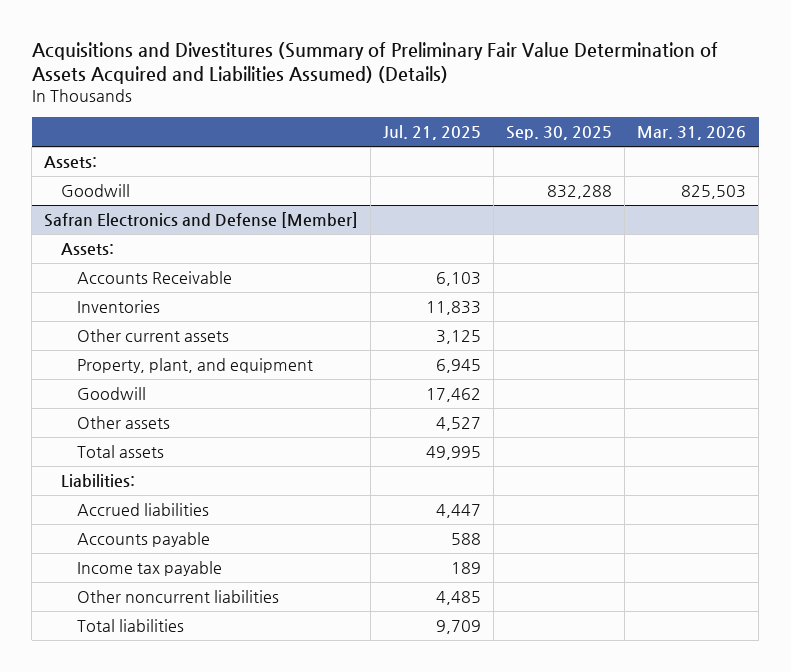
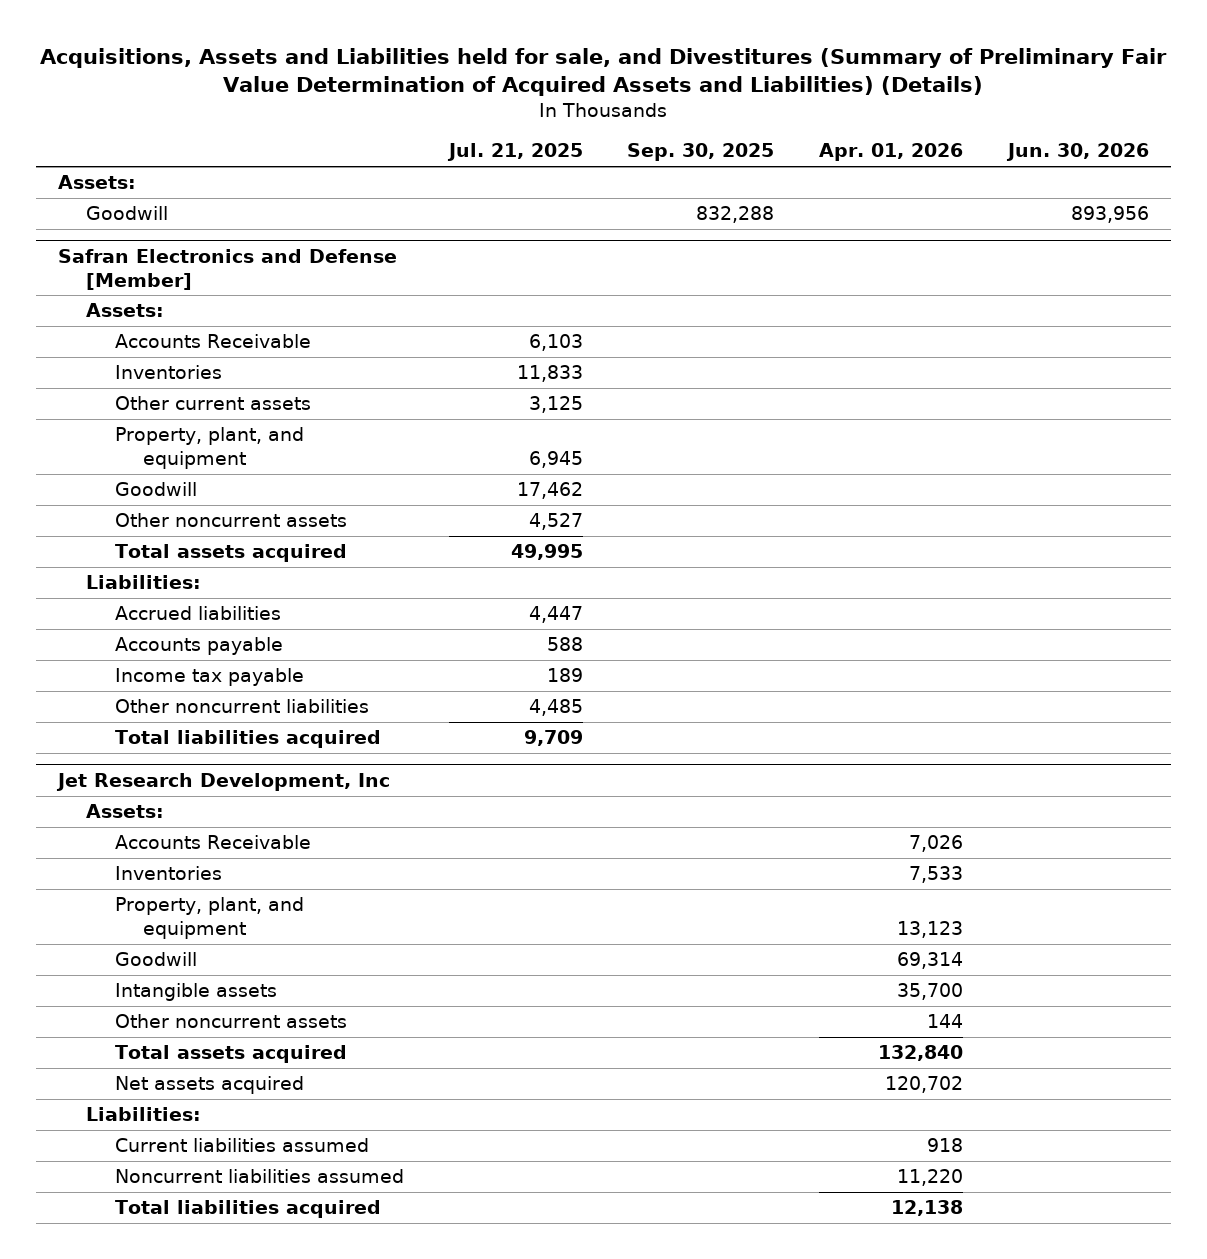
[31,42,718,85] Acquisitions and Divestitures (Summary of Preliminary Fair Value Determination of Assets Acquired and Liabilities Assumed) (Details) -> [40,47,1168,97] Acquisitions, Assets and Liabilities held for sale, and Divestitures (Summary of Preliminary Fair Value Determination of Acquired Assets and Liabilities) (Details)
[637,126,747,141] Mar. 31, 2026 -> none
none -> [819,143,964,162] Apr. 01, 2026
none -> [1006,143,1150,162] Jun. 30, 2026
[76,416,170,430] Other assets -> [114,513,347,528] Other noncurrent assets
[76,445,164,459] Total assets -> [114,544,347,563] Total assets acquired
[76,619,184,633] Total liabilities -> [114,730,381,749] Total liabilities acquired
none -> [55,773,390,792] Jet Research Development, Inc
none -> [86,804,165,819] Assets:
none -> [114,835,311,850] Accounts Receivable
none -> [114,866,222,881] Inventories
none -> [114,897,304,939] Property, plant, and equipment
none -> [114,952,197,967] Goodwill
none -> [114,983,277,1002] Intangible assets
none -> [114,1014,347,1029] Other noncurrent assets
none -> [114,1045,347,1064] Total assets acquired
none -> [114,1076,304,1095] Net assets acquired
none -> [86,1107,202,1122] Liabilities:
none -> [114,1138,369,1153] Current liabilities assumed
none -> [114,1169,404,1184] Noncurrent liabilities assumed
none -> [114,1200,381,1219] Total liabilities acquired

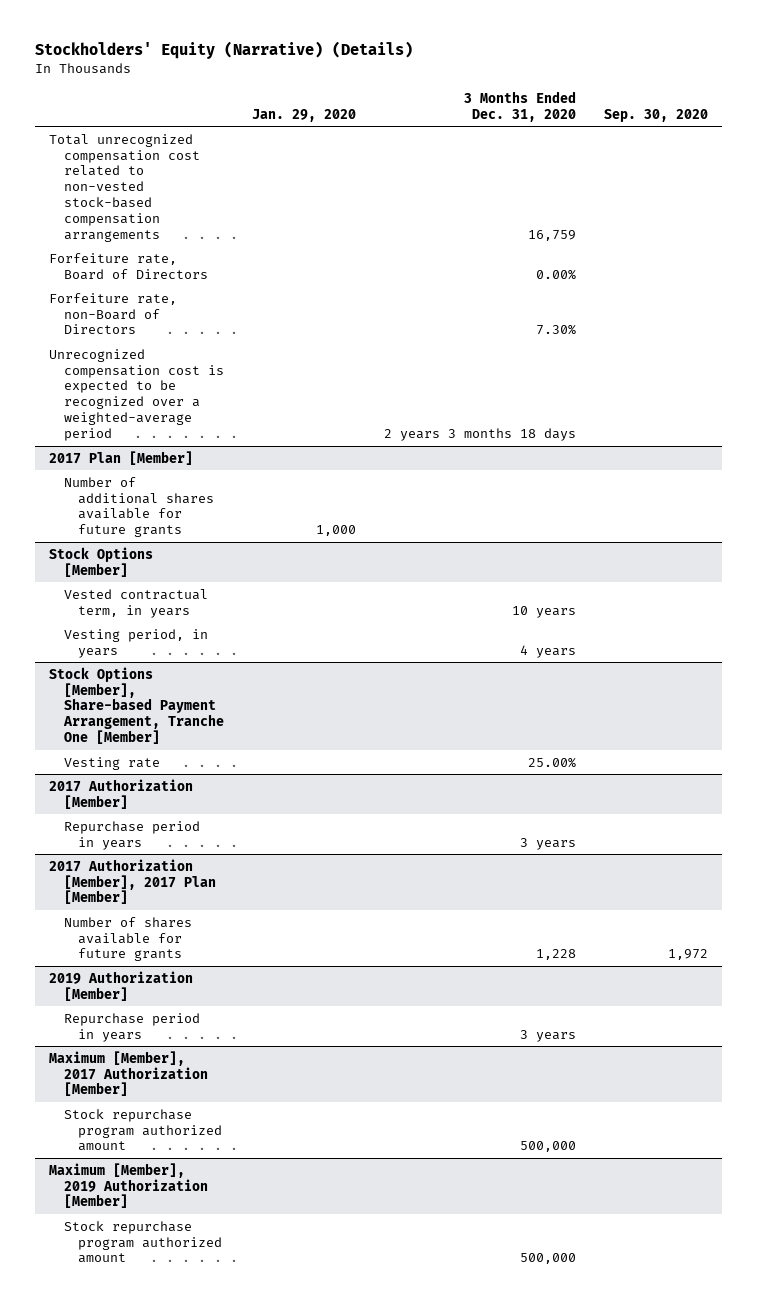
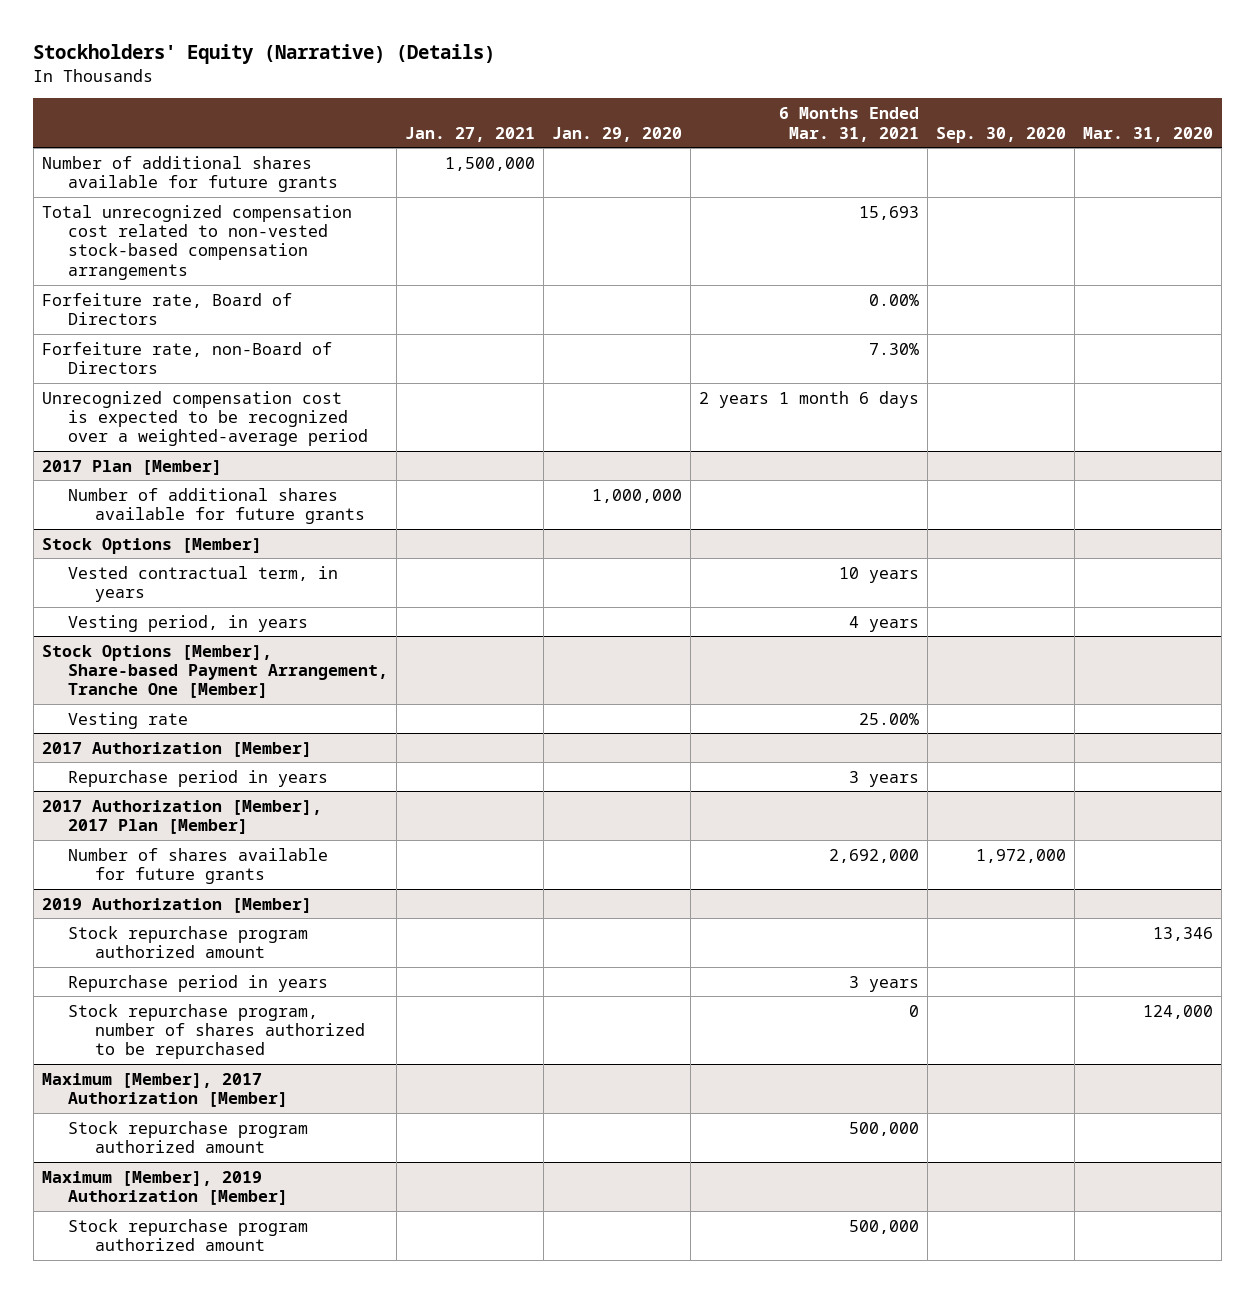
[464,91,577,122] 3 Months Ended Dec. 31, 2020 -> none
none -> [405,126,536,142] Jan. 27, 2021
none -> [779,107,920,142] 6 Months Ended Mar. 31, 2021
none -> [1083,126,1214,142] Mar. 31, 2020
none -> [41,155,339,193] Number of additional shares available for future grants
[315,525,356,537] 1,000 -> [592,488,683,503] 1,000,000
[668,949,709,961] 1,972 -> [976,848,1067,863] 1,972,000
none -> [68,925,309,959] Stock repurchase program authorized amount
none -> [68,1003,365,1060] Stock repurchase program, number of shares authorized to be repurchased

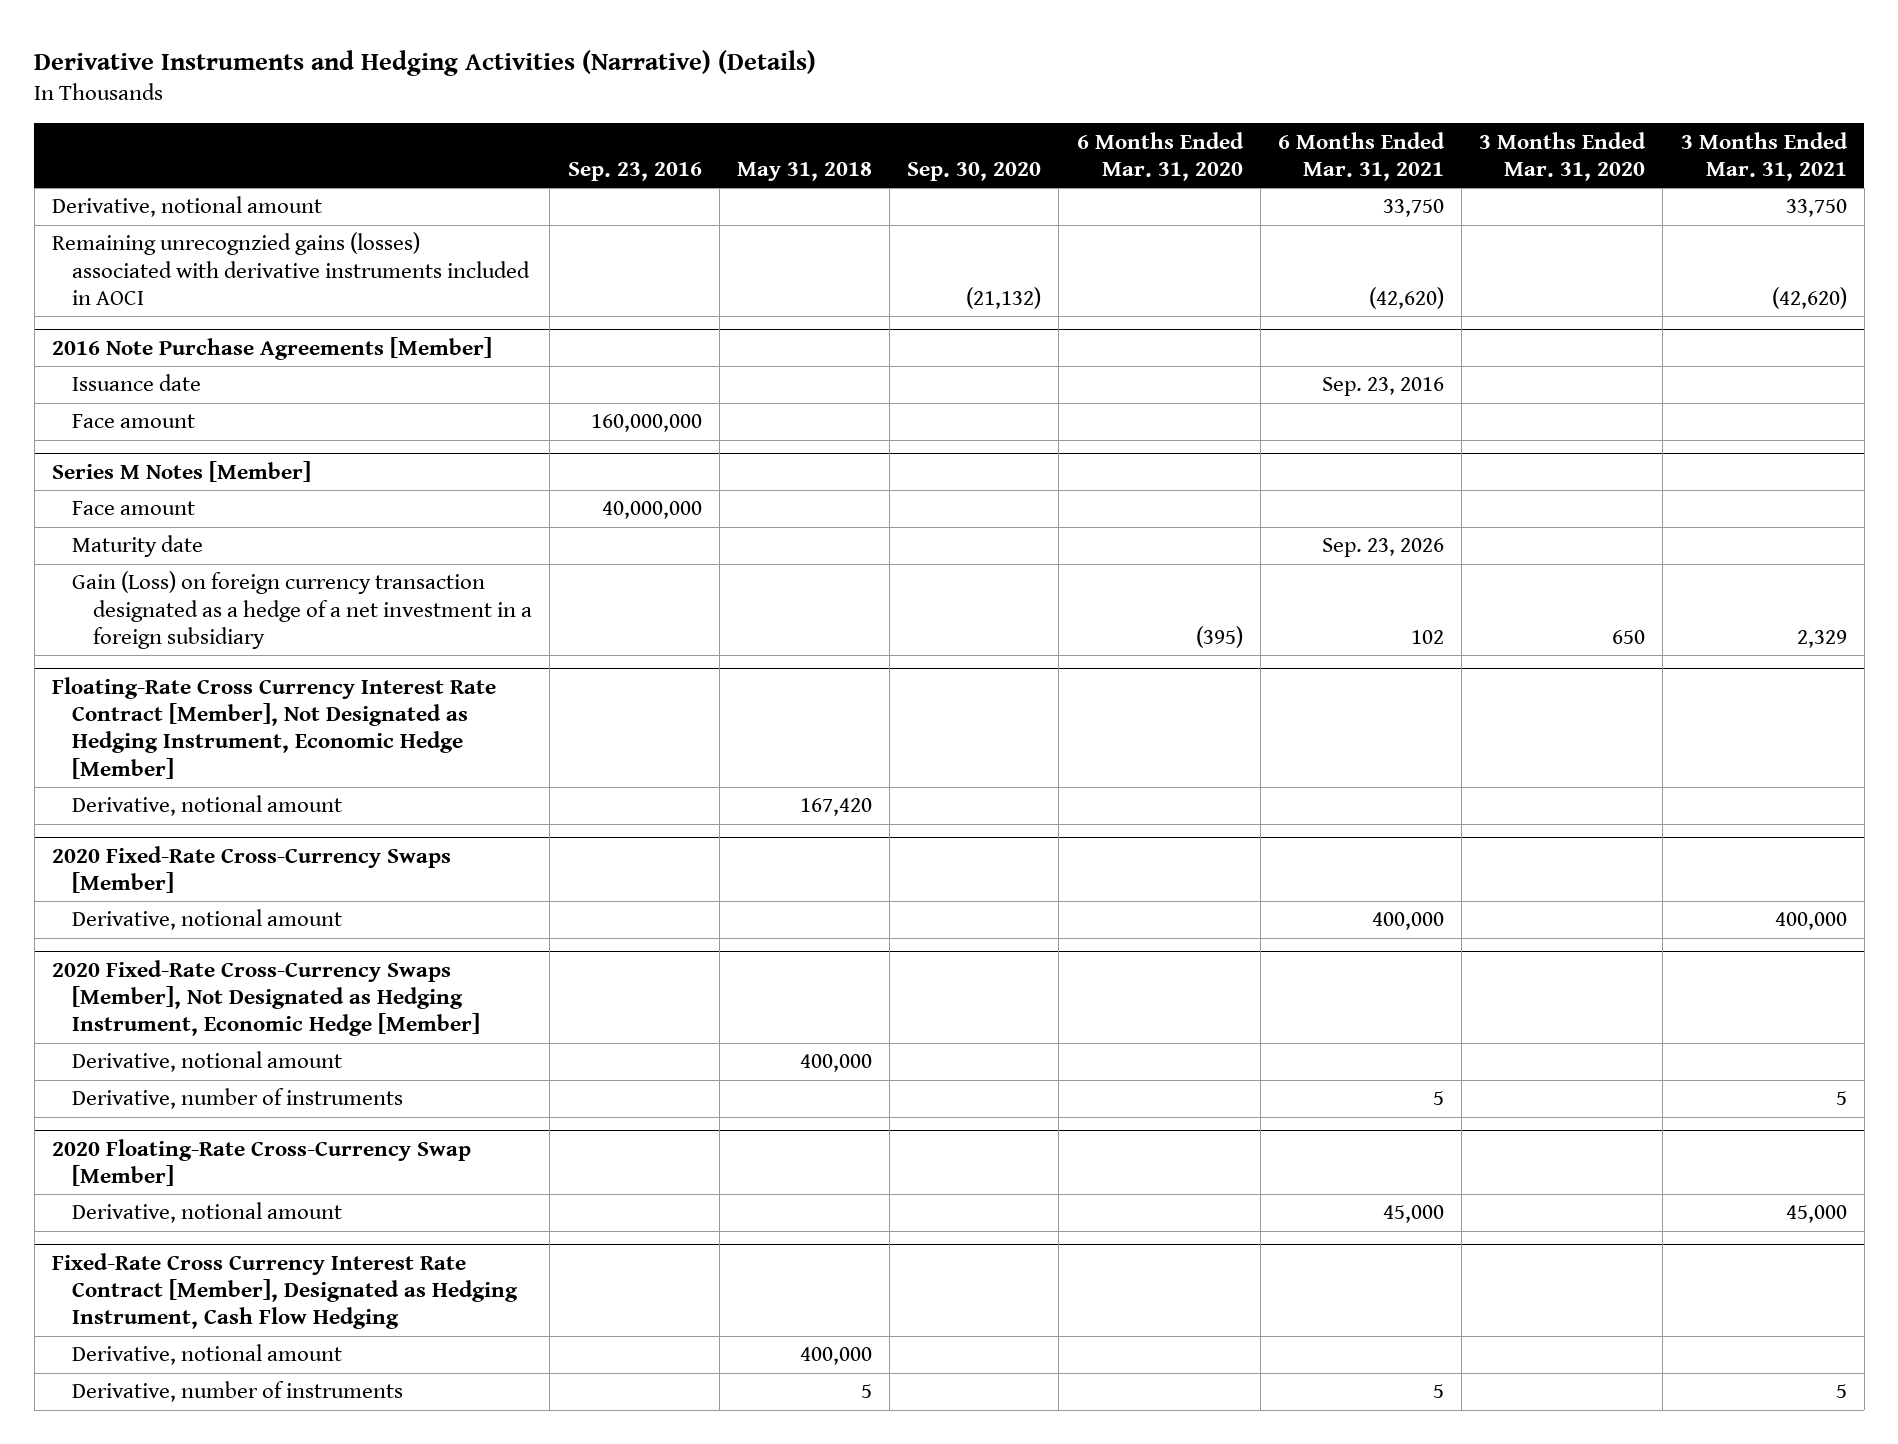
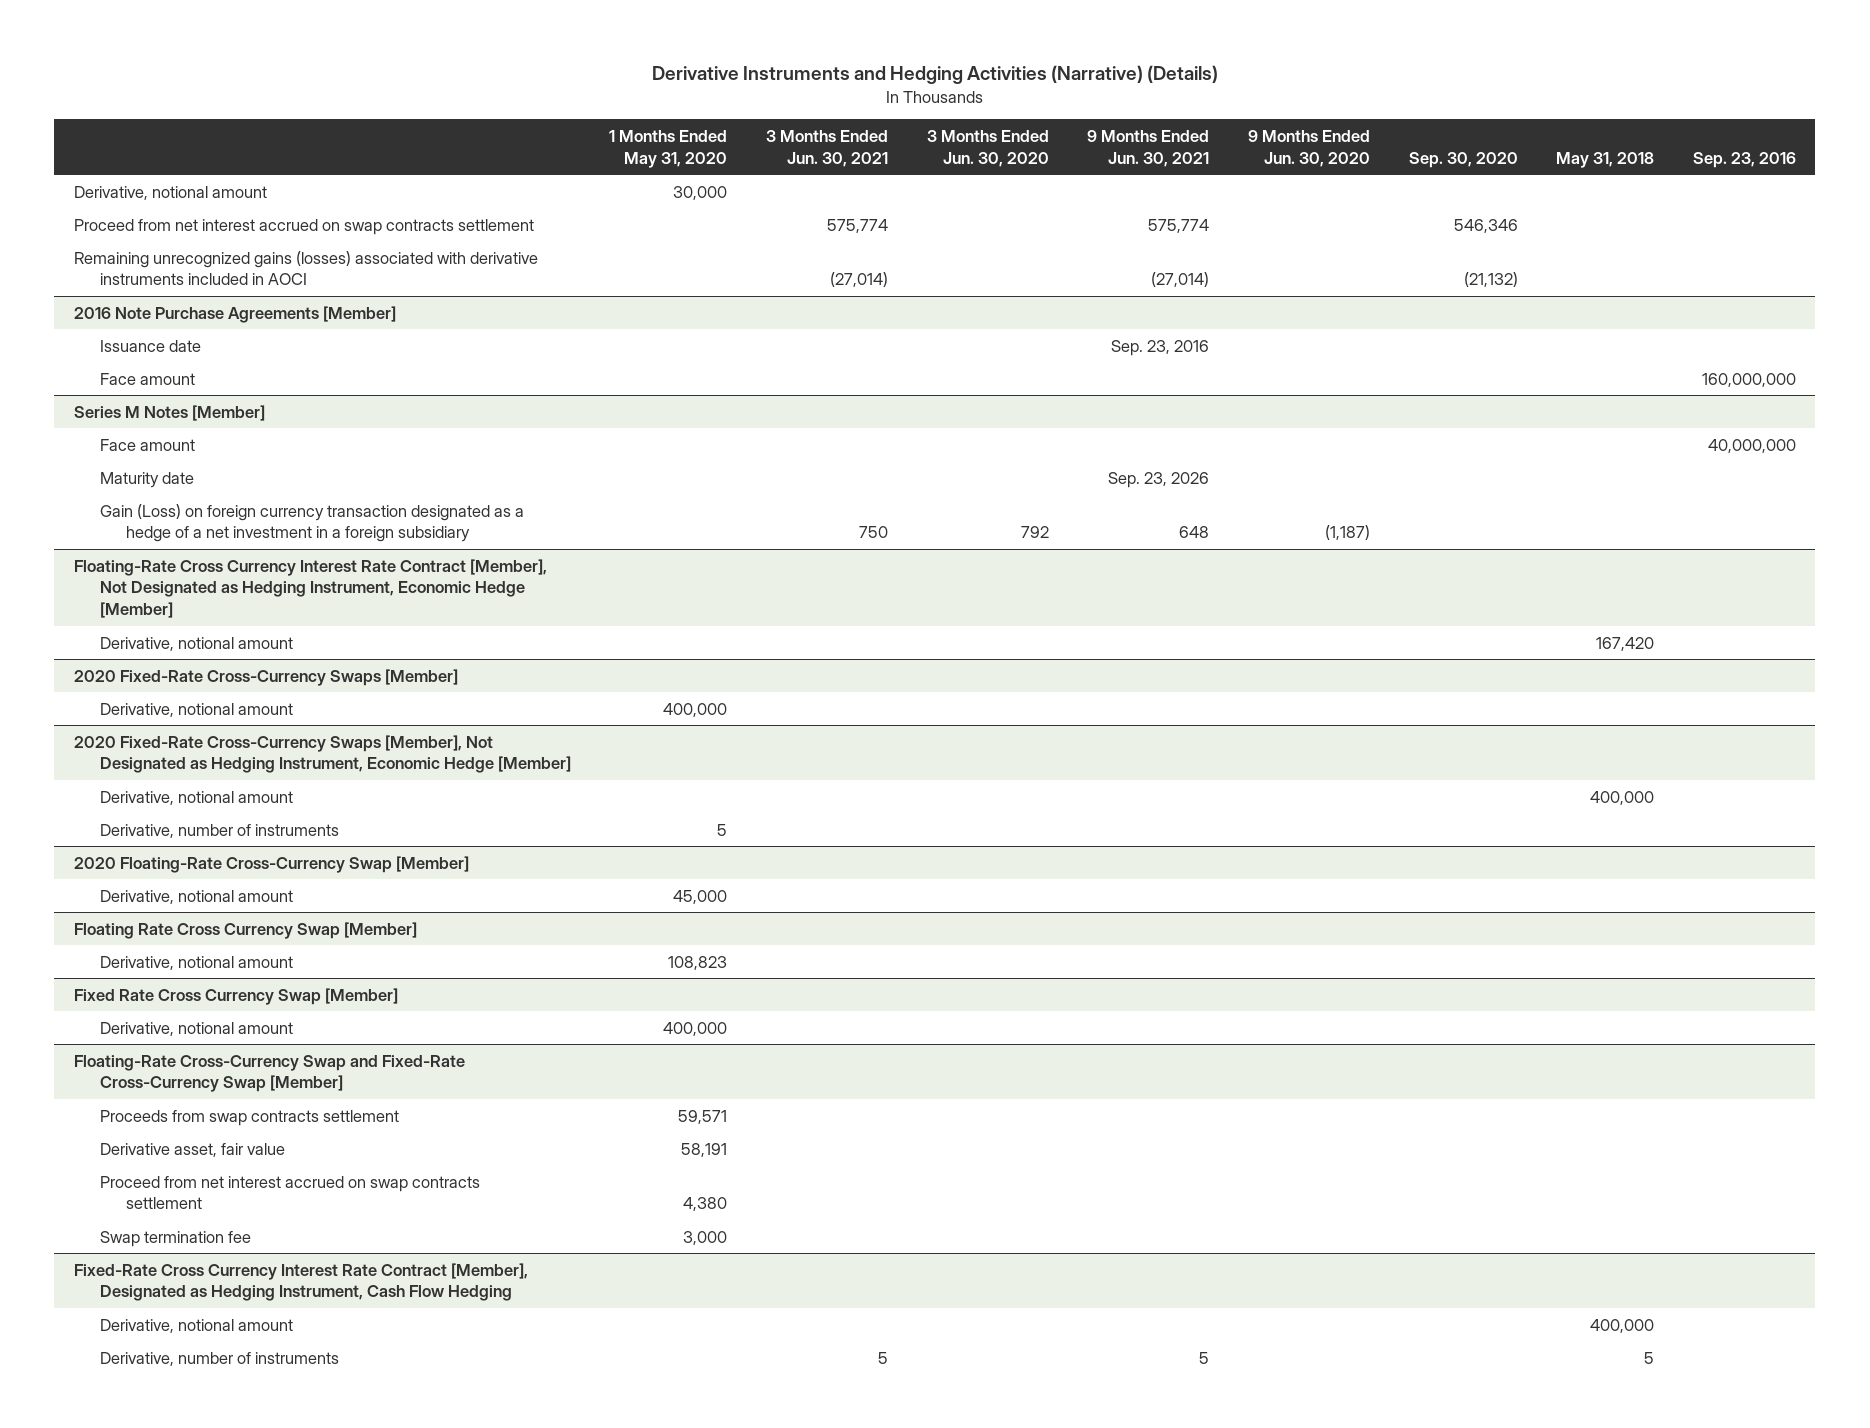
[1076,131,1244,181] 6 Months Ended Mar. 31, 2020 -> none
[1277,131,1445,181] 6 Months Ended Mar. 31, 2021 -> none
[1479,131,1647,181] 3 Months Ended Mar. 31, 2020 -> none
[1680,131,1848,181] 3 Months Ended Mar. 31, 2021 -> none
none -> [609,130,728,168] 1 Months Ended May 31, 2020
none -> [766,130,889,167] 3 Months Ended Jun. 30, 2021
none -> [926,130,1049,167] 3 Months Ended Jun. 30, 2020
none -> [1087,130,1210,167] 9 Months Ended Jun. 30, 2021
none -> [1248,130,1371,167] 9 Months Ended Jun. 30, 2020
none -> [73,218,534,235] Proceed from net interest accrued on swap contracts settlement
[51,232,531,305] Remaining unrecognzied gains (losses) associated with derivative instruments included in AOCI -> [73,250,538,286] Remaining unrecognized gains (losses) associated with derivative instruments included in AOCI
none -> [73,921,417,939] Floating Rate Cross Currency Swap [Member]
none -> [99,955,293,970] Derivative, notional amount
none -> [73,987,398,1005] Fixed Rate Cross Currency Swap [Member]
none -> [99,1021,293,1036] Derivative, notional amount
none -> [73,1054,465,1093] Floating-Rate Cross-Currency Swap and Fixed-Rate Cross-Currency Swap [Member]
none -> [99,1109,399,1126] Proceeds from swap contracts settlement
none -> [99,1142,285,1157] Derivative asset, fair value
none -> [99,1175,480,1210] Proceed from net interest accrued on swap contracts settlement
none -> [99,1230,251,1247] Swap termination fee

